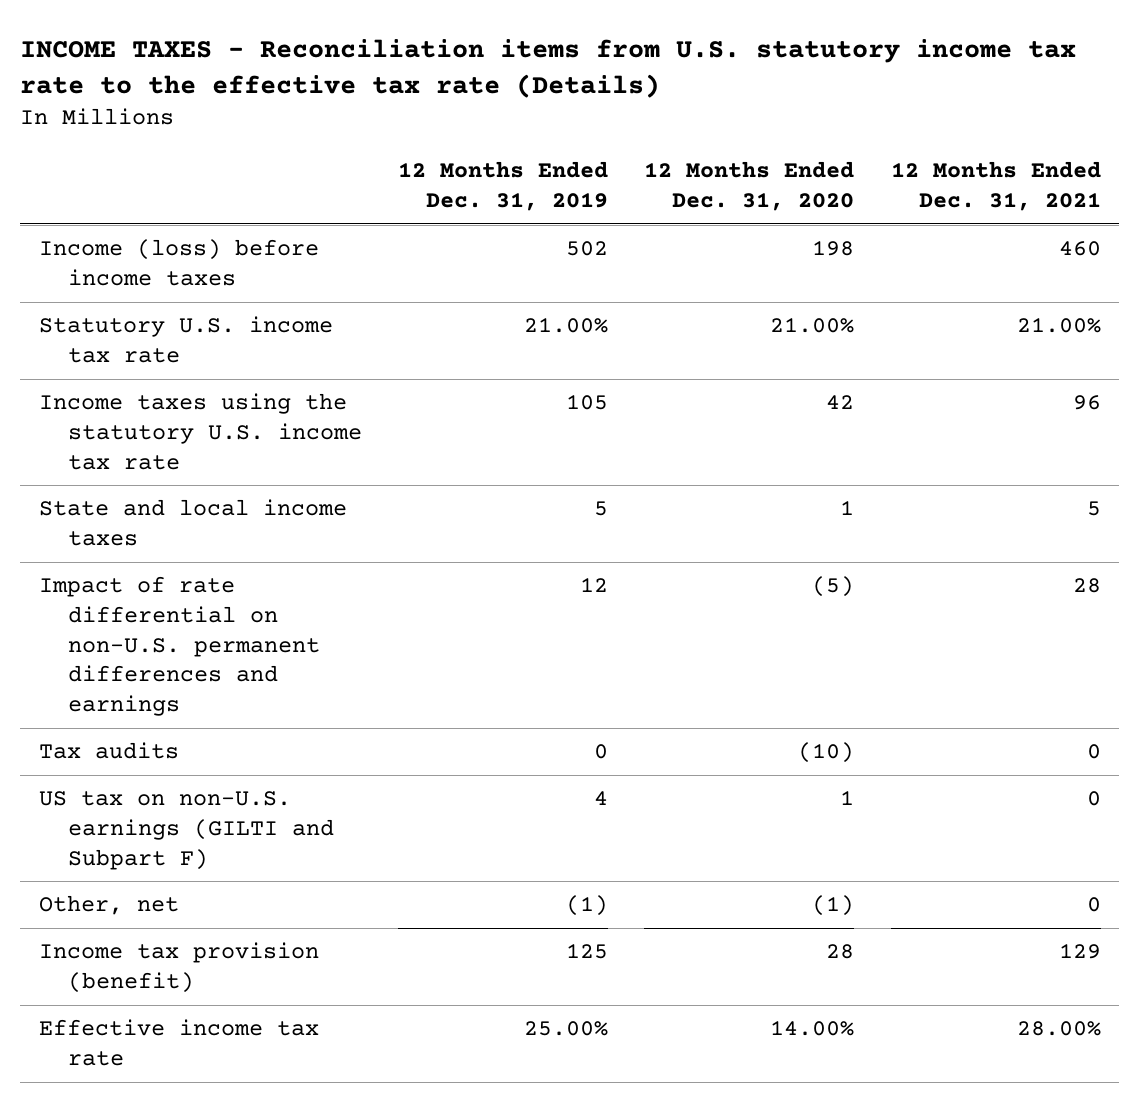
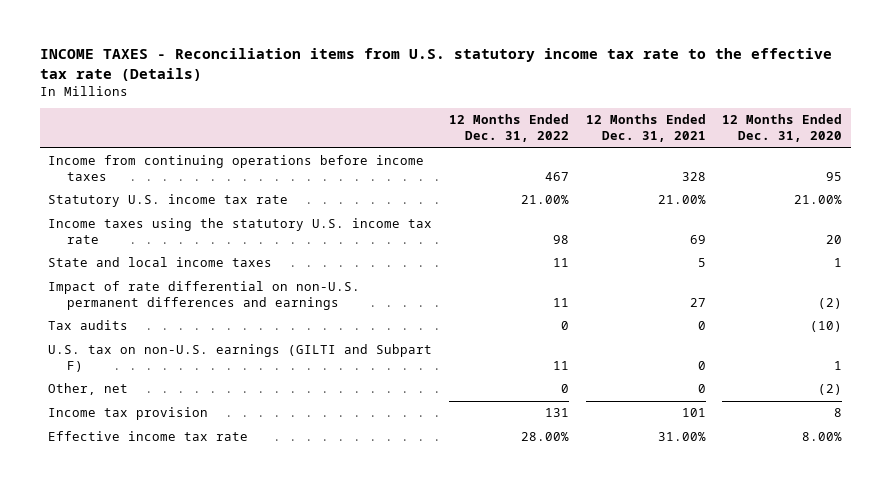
[398,161,609,212] 12 Months Ended Dec. 31, 2019 -> none
none -> [448,114,569,143] 12 Months Ended Dec. 31, 2022
[38,239,319,286] Income (loss) before income taxes -> [48,155,425,182] Income from continuing operations before income taxes
[812,240,855,257] 198 -> [826,172,843,182] 95
[1058,241,1101,257] 460 -> [681,172,706,182] 328
[826,395,855,410] 42 -> [826,235,843,245] 20
[1072,395,1101,411] 96 -> [689,235,706,245] 69
[812,576,855,598] (5) -> [818,298,843,310] (2)
[1072,578,1101,594] 28 -> [689,298,706,308] 27
[38,791,334,870] US tax on non-U.S. earnings (GILTI and Subpart F) -> [48,344,433,373] U.S. tax on non-U.S. earnings (GILTI and Subpart F)
[812,895,855,917] (1) -> [818,384,843,396] (2)
[38,942,319,993] Income tax provision (benefit) -> [48,407,209,421] Income tax provision
[826,944,855,960] 28 -> [834,408,843,418] 8
[1058,943,1101,960] 129 -> [681,408,706,418] 101
[770,1020,855,1037] 14.00% -> [802,432,843,442] 8.00%
[1016,1021,1101,1037] 28.00% -> [657,432,706,442] 31.00%

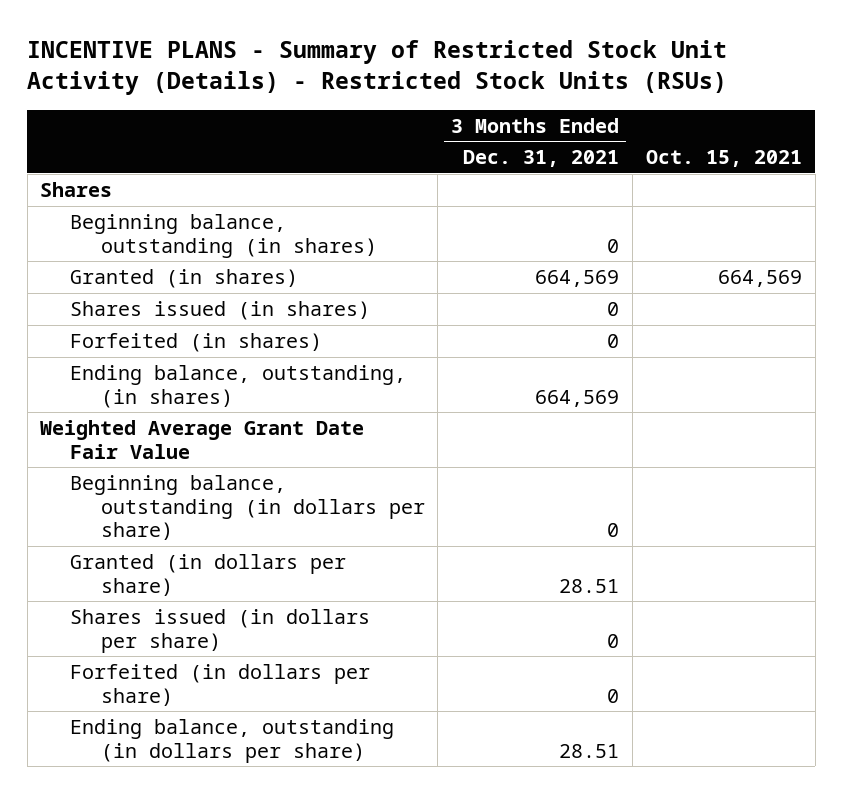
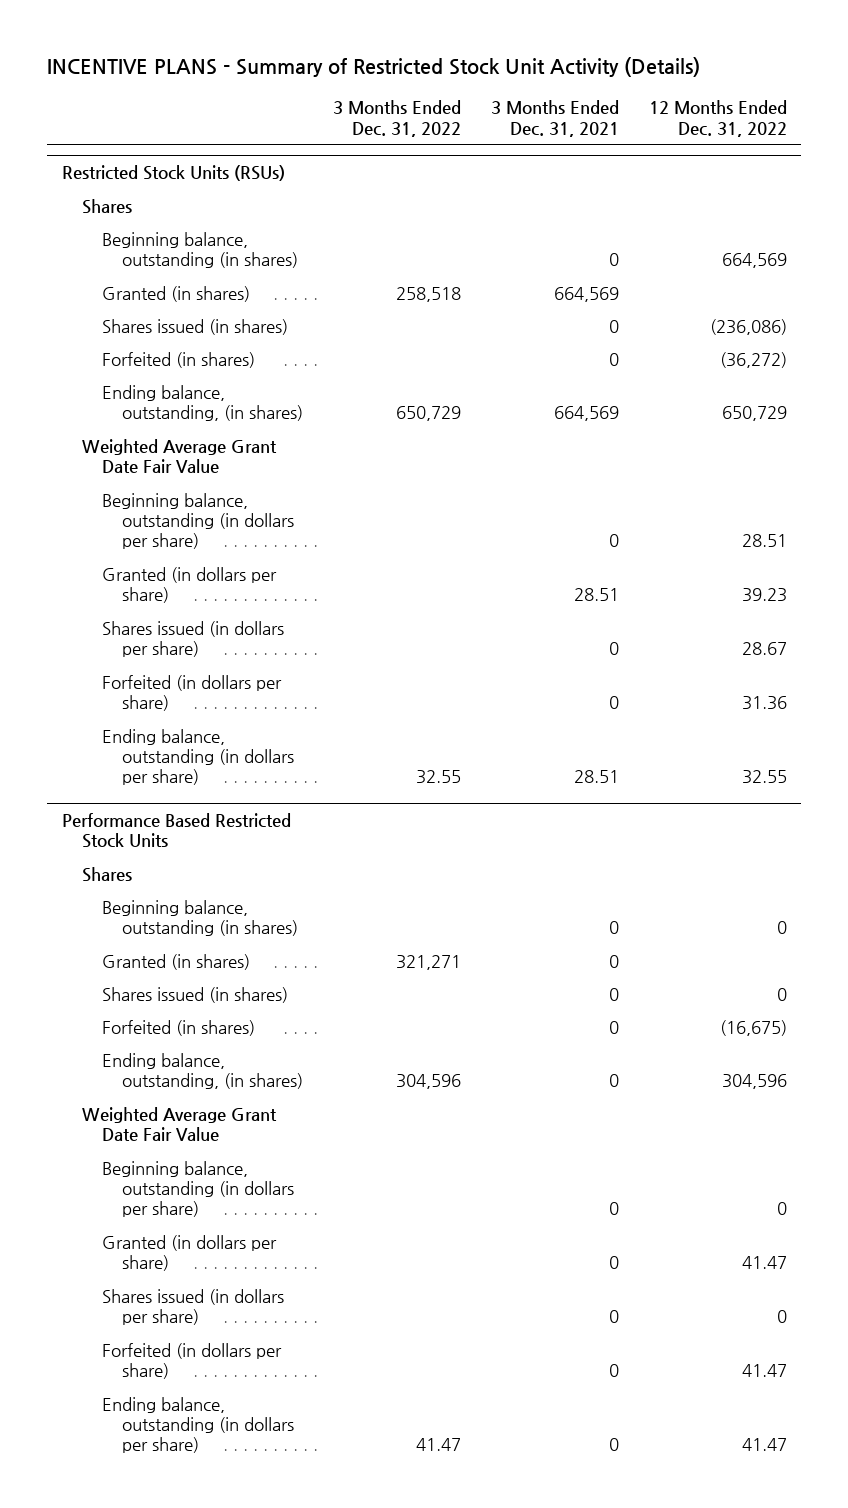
[27,40,728,96] INCENTIVE PLANS - Summary of Restricted Stock Unit Activity (Details) - Restricted Stock Units (RSUs) -> [46,57,700,78] INCENTIVE PLANS - Summary of Restricted Stock Unit Activity (Details)
[645,150,802,168] Oct. 15, 2021 -> none
none -> [332,100,461,137] 3 Months Ended Dec. 31, 2022
none -> [648,100,787,137] 12 Months Ended Dec. 31, 2022
none -> [61,164,285,181] Restricted Stock Units (RSUs)
none -> [61,812,291,849] Performance Based Restricted Stock Units
none -> [81,866,132,882] Shares
none -> [101,899,298,937] Beginning balance, outstanding (in shares)
none -> [101,953,250,970] Granted (in shares)
none -> [101,986,288,1003] Shares issued (in shares)
none -> [101,1019,255,1036] Forfeited (in shares)
none -> [101,1052,303,1090] Ending balance, outstanding, (in shares)
none -> [81,1106,277,1142] Weighted Average Grant Date Fair Value
none -> [101,1160,294,1218] Beginning balance, outstanding (in dollars per share)
none -> [101,1234,277,1272] Granted (in dollars per share)
none -> [101,1288,284,1326] Shares issued (in dollars per share)
none -> [101,1342,282,1380] Forfeited (in dollars per share)
none -> [101,1396,294,1454] Ending balance, outstanding (in dollars per share)

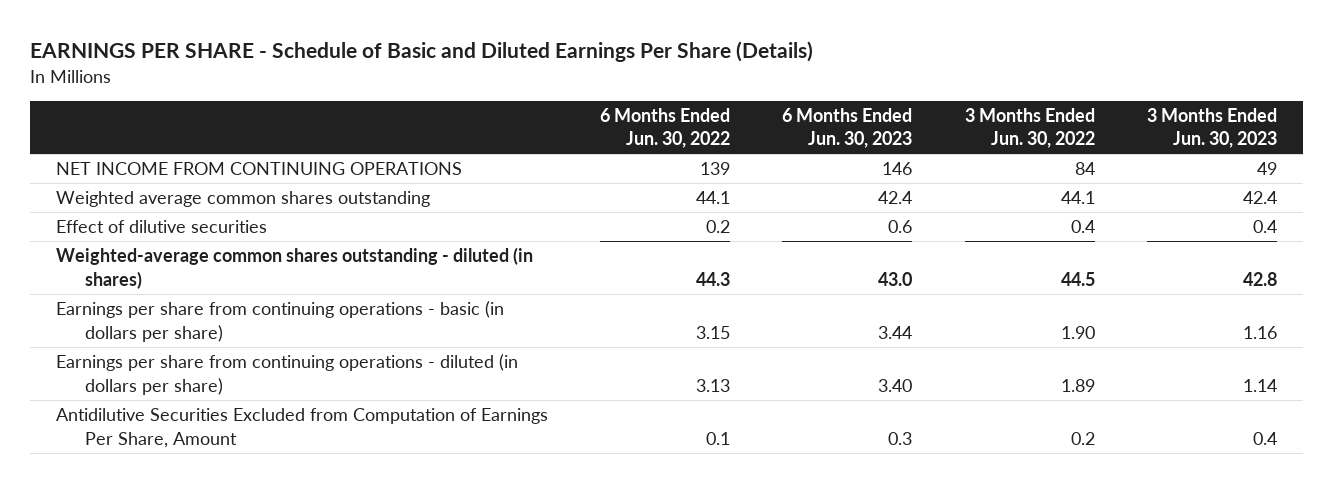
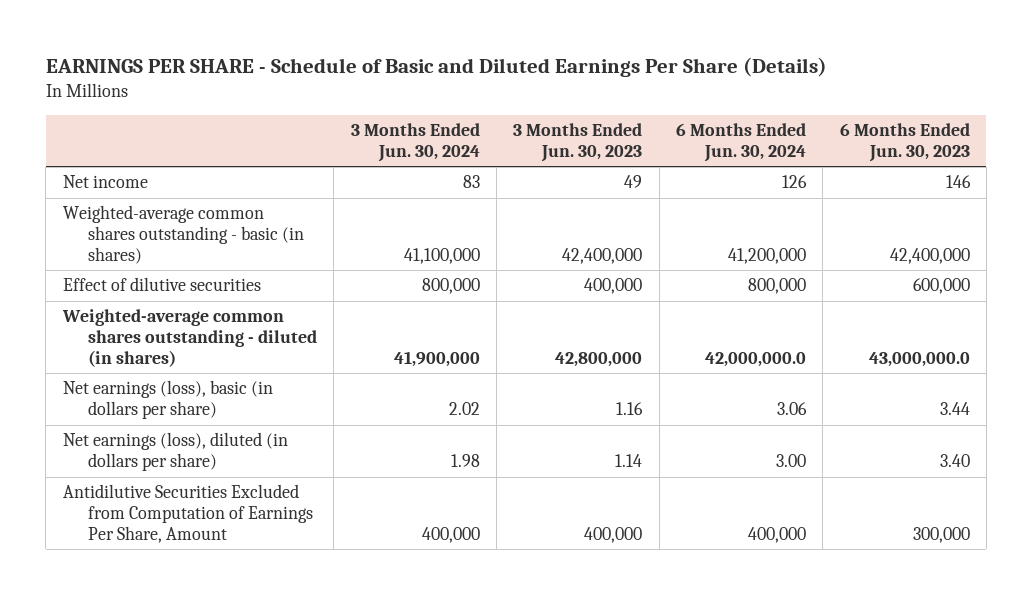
[600,107,731,149] 6 Months Ended Jun. 30, 2022 -> none
[964,107,1095,149] 3 Months Ended Jun. 30, 2022 -> none
none -> [350,122,480,162] 3 Months Ended Jun. 30, 2024
none -> [675,122,806,162] 6 Months Ended Jun. 30, 2024
[56,162,463,176] NET INCOME FROM CONTINUING OPERATIONS -> [62,175,148,189] Net income
[56,191,431,208] Weighted average common shares outstanding -> [62,205,305,265] Weighted-average common shares outstanding - basic (in shares)
[878,191,913,205] 42.4 -> [889,248,970,265] 42,400,000
[1242,191,1277,205] 42.4 -> [562,248,643,265] 42,400,000
[888,220,913,234] 0.6 -> [912,278,970,295] 600,000
[1252,220,1277,234] 0.4 -> [584,278,643,295] 400,000
[878,271,913,286] 43.0 -> [868,352,970,368] 43,000,000.0
[1242,271,1277,286] 42.8 -> [555,352,643,368] 42,800,000
[56,301,505,342] Earnings per share from continuing operations - basic (in dollars per share) -> [62,380,273,420] Net earnings (loss), basic (in dollars per share)
[56,354,519,395] Earnings per share from continuing operations - diluted (in dollars per share) -> [62,432,288,472] Net earnings (loss), diluted (in dollars per share)
[888,431,913,445] 0.3 -> [912,527,970,544] 300,000
[1252,431,1277,445] 0.4 -> [584,527,643,544] 400,000

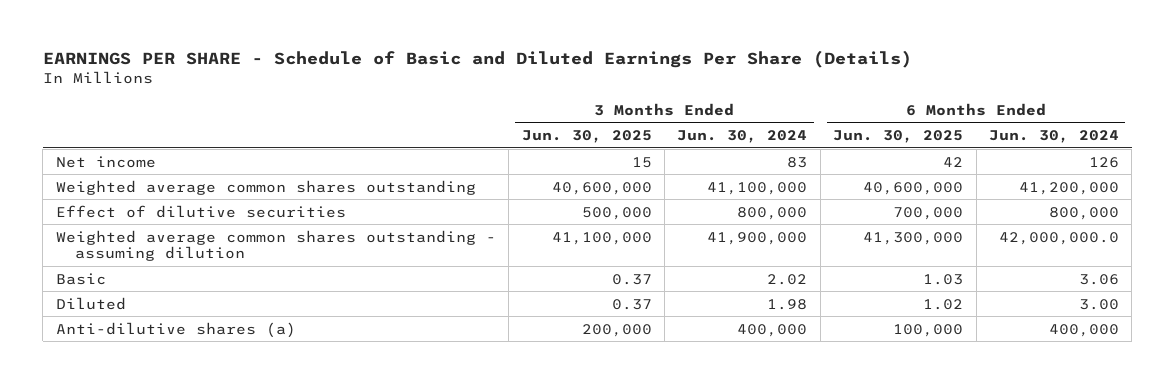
[513,122,643,162] 3 Months Ended Jun. 30, 2023 -> none
[839,122,970,162] 6 Months Ended Jun. 30, 2023 -> none
none -> [521,130,652,144] Jun. 30, 2025
none -> [833,130,964,144] Jun. 30, 2025
[62,205,305,265] Weighted-average common shares outstanding - basic (in shares) -> [55,179,476,195] Weighted average common shares outstanding
[61,309,318,368] Weighted-average common shares outstanding - diluted (in shares) -> [55,229,496,262] Weighted average common shares outstanding - assuming dilution
[62,380,273,420] Net earnings (loss), basic (in dollars per share) -> [55,272,106,285] Basic
[62,432,288,472] Net earnings (loss), diluted (in dollars per share) -> [55,296,126,310] Diluted
[62,484,314,544] Antidilutive Securities Excluded from Computation of Earnings Per Share, Amount -> [55,321,296,338] Anti-dilutive shares (a)

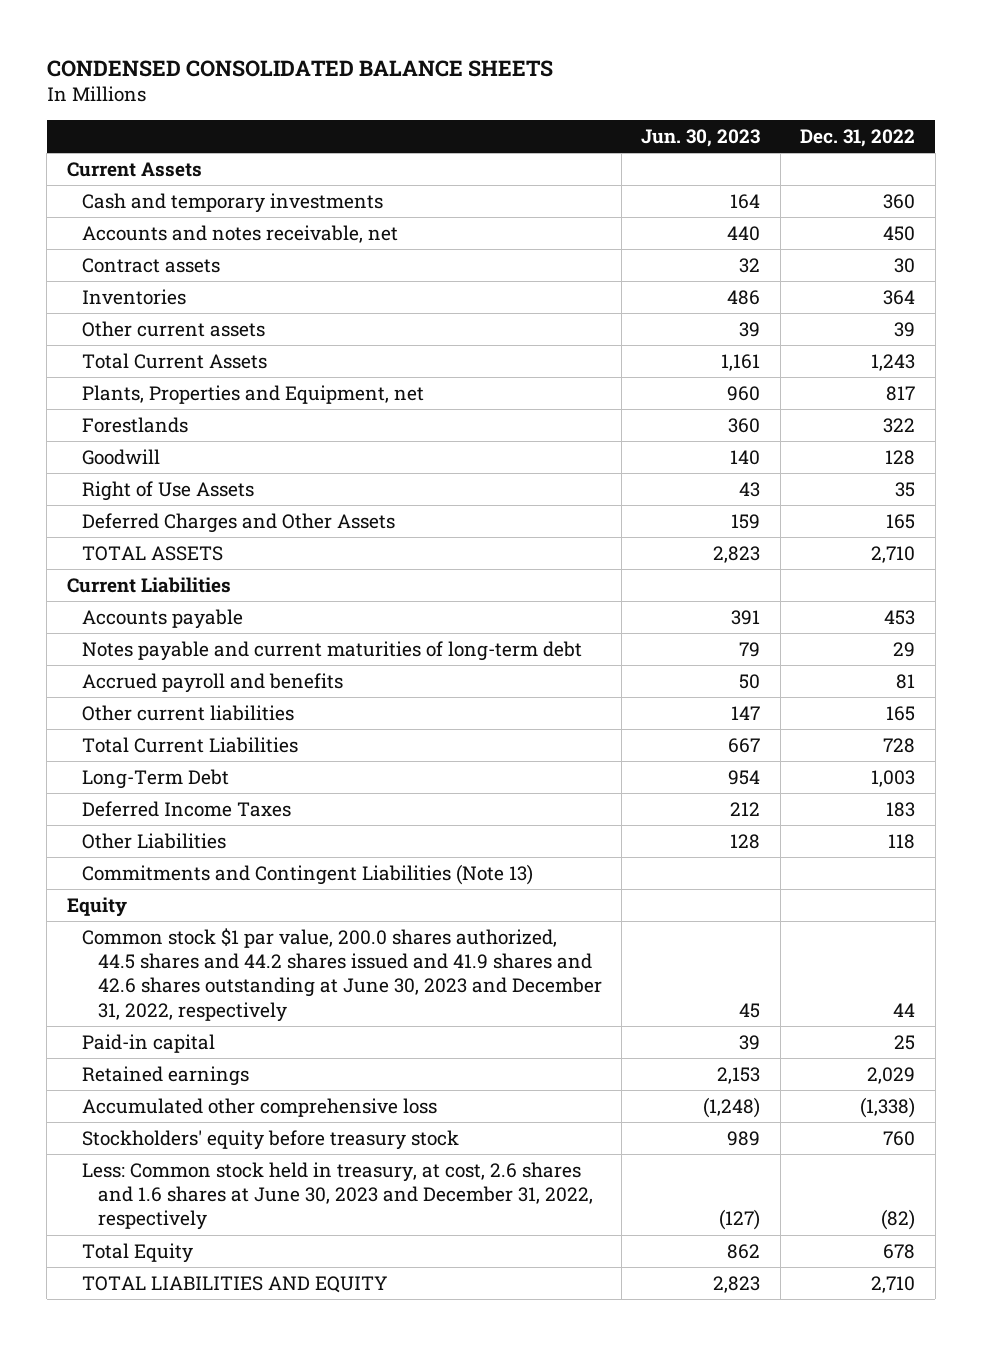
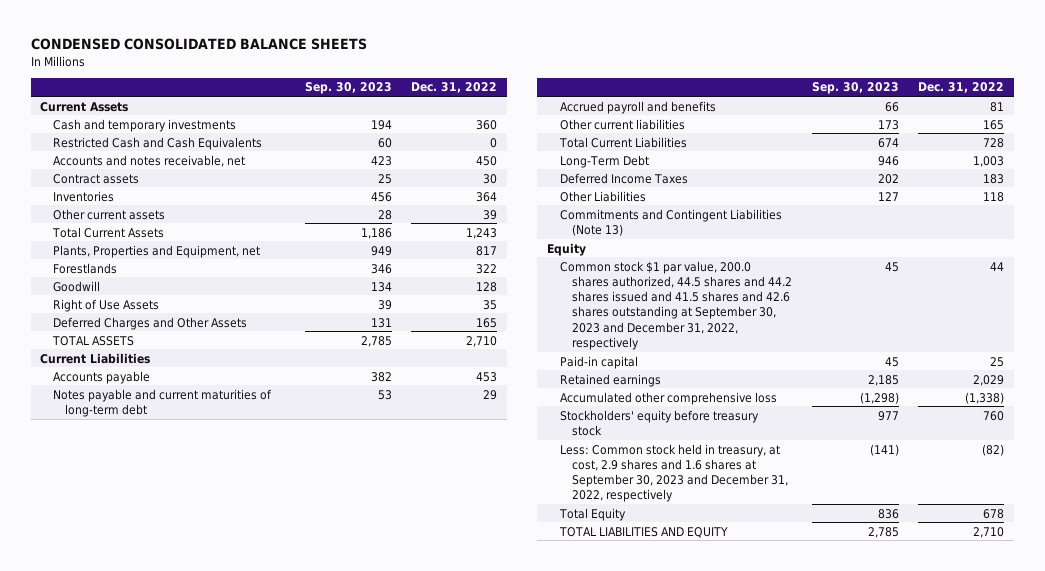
[641,128,761,147] Jun. 30, 2023 -> none
none -> [304,82,392,95] Sep. 30, 2023
none -> [52,136,262,150] Restricted Cash and Cash Equivalents
[82,927,602,1022] Common stock $1 par value, 200.0 shares authorized, 44.5 shares and 44.2 shares issued and 41.9 shares and 42.6 shares outstanding at June 30, 2023 and December 31, 2022, respectively -> [559,260,792,350] Common stock $1 par value, 200.0 shares authorized, 44.5 shares and 44.2 shares issued and 41.5 shares and 42.6 shares outstanding at September 30, 2023 and December 31, 2022, respectively
[82,1161,593,1231] Less: Common stock held in treasury, at cost, 2.6 shares and 1.6 shares at June 30, 2023 and December 31, 2022, respectively -> [559,443,788,503] Less: Common stock held in treasury, at cost, 2.9 shares and 1.6 shares at September 30, 2023 and December 31, 2022, respectively

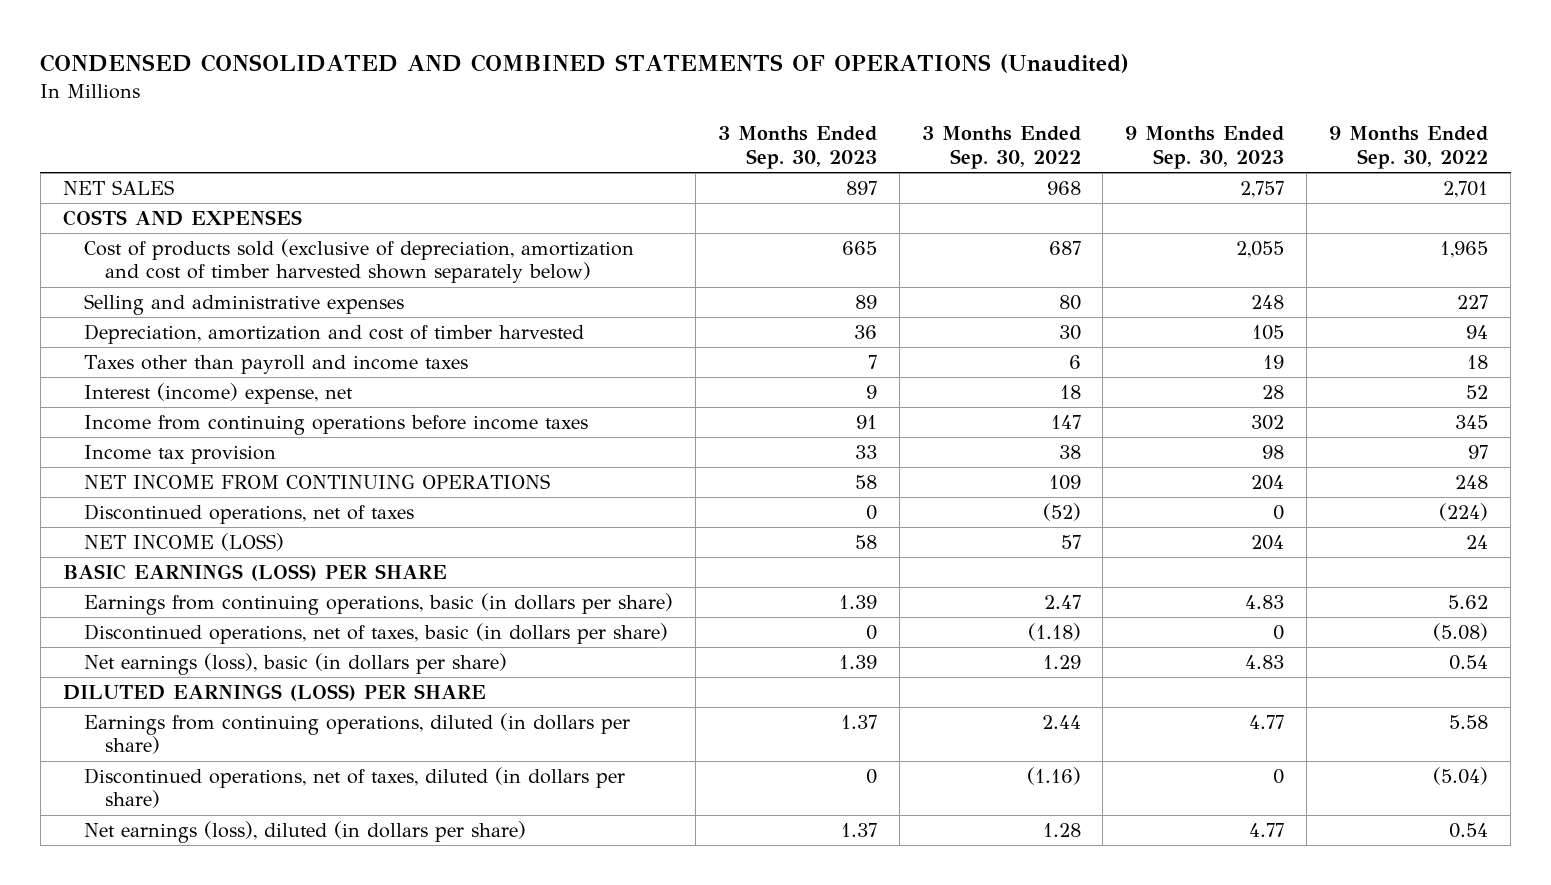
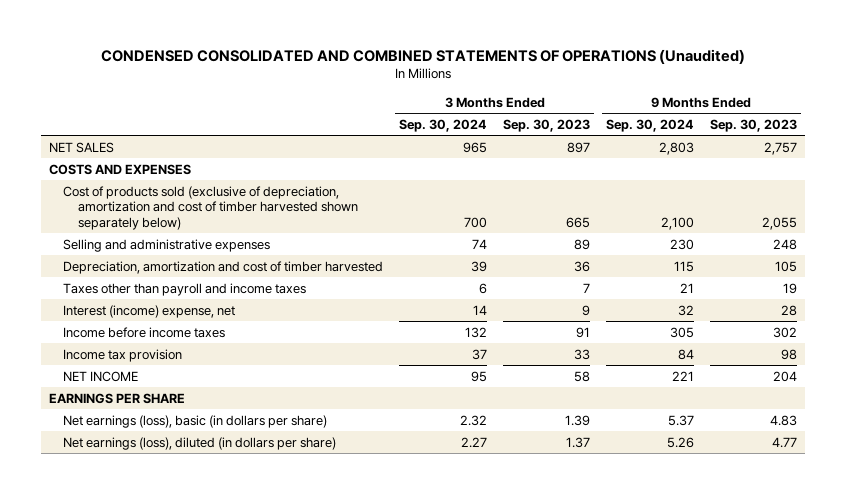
[921,126,1081,169] 3 Months Ended Sep. 30, 2022 -> none
[1329,126,1489,169] 9 Months Ended Sep. 30, 2022 -> none
none -> [399,118,488,132] Sep. 30, 2024
none -> [605,118,694,132] Sep. 30, 2024
[84,415,589,436] Income from continuing operations before income taxes -> [63,326,226,338] Income before income taxes
[84,474,551,490] NET INCOME FROM CONTINUING OPERATIONS -> none
[84,504,415,525] Discontinued operations, net of taxes -> none
[84,593,674,616] Earnings from continuing operations, basic (in dollars per share) -> none
[84,623,669,645] Discontinued operations, net of taxes, basic (in dollars per share) -> none
[84,533,285,552] NET INCOME (LOSS) -> [63,370,139,382] NET INCOME
[62,564,447,582] BASIC EARNINGS (LOSS) PER SHARE -> [48,392,185,404] EARNINGS PER SHARE
[62,684,486,702] DILUTED EARNINGS (LOSS) PER SHARE -> none
[84,713,631,755] Earnings from continuing operations, diluted (in dollars per share) -> none
[84,767,626,809] Discontinued operations, net of taxes, diluted (in dollars per share) -> none

